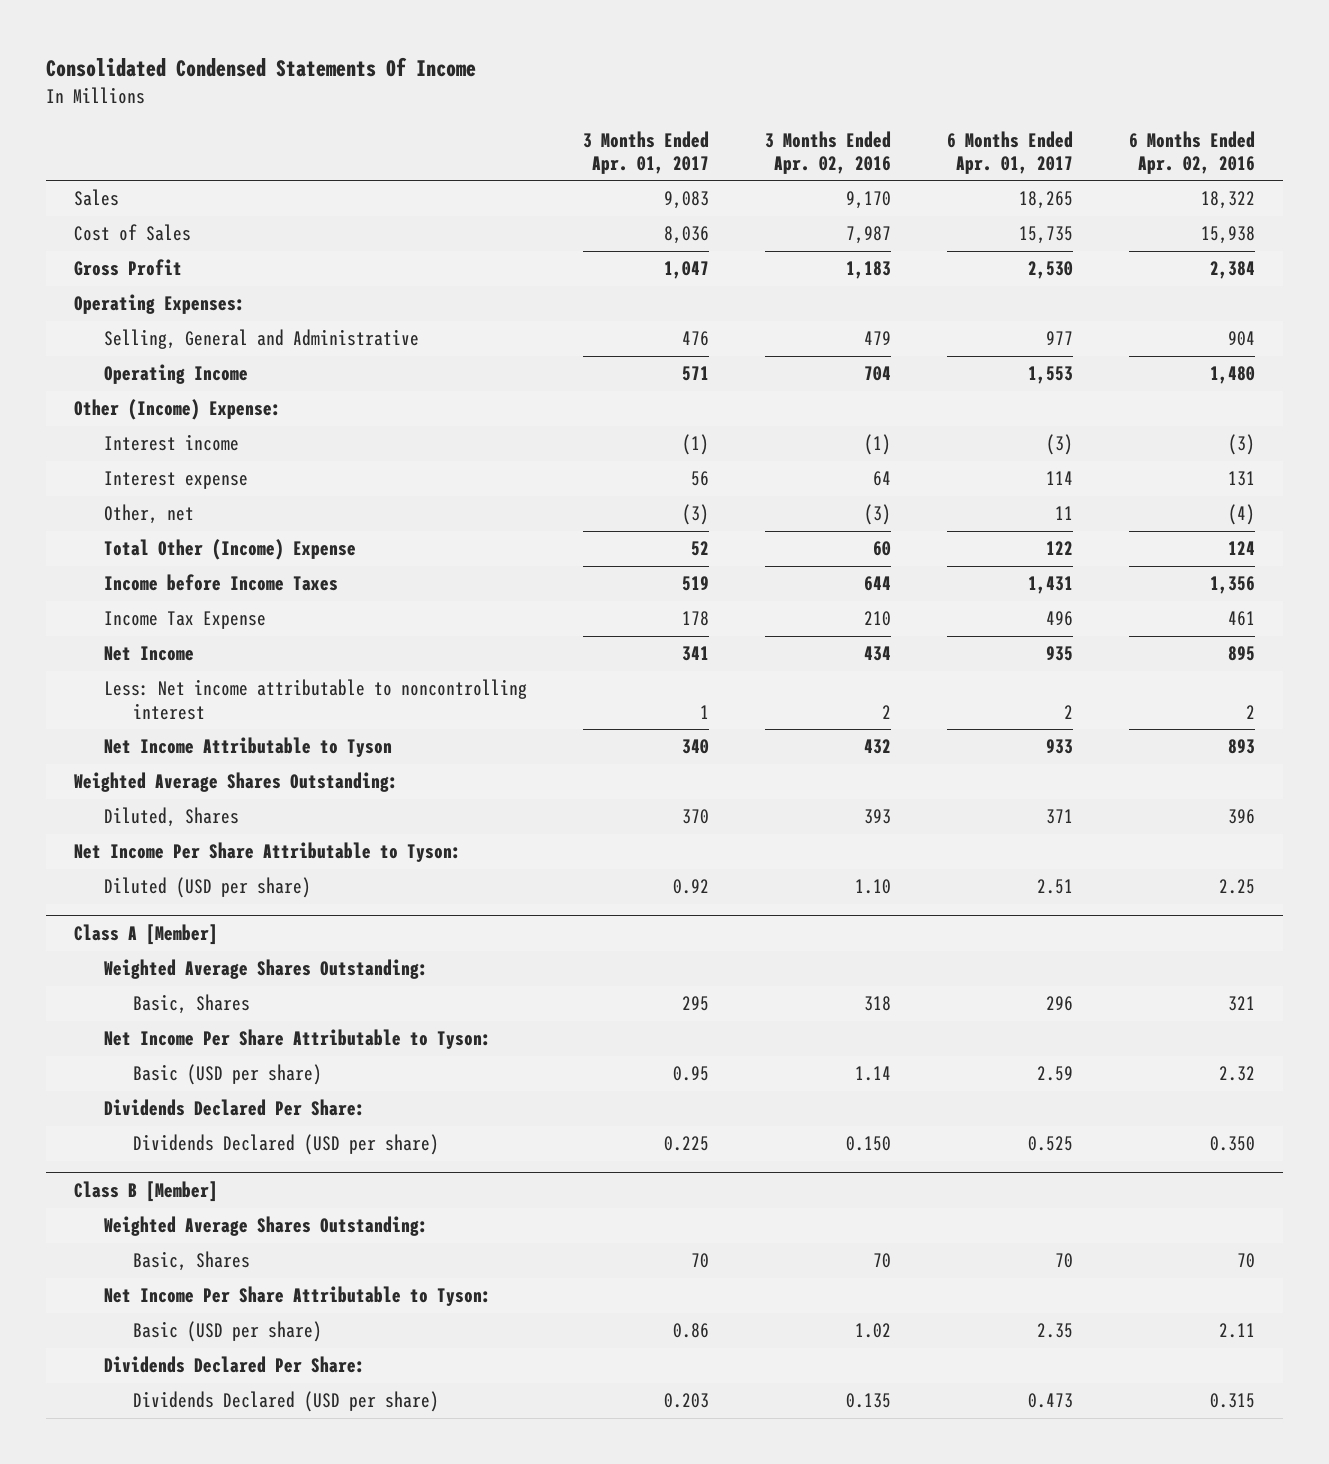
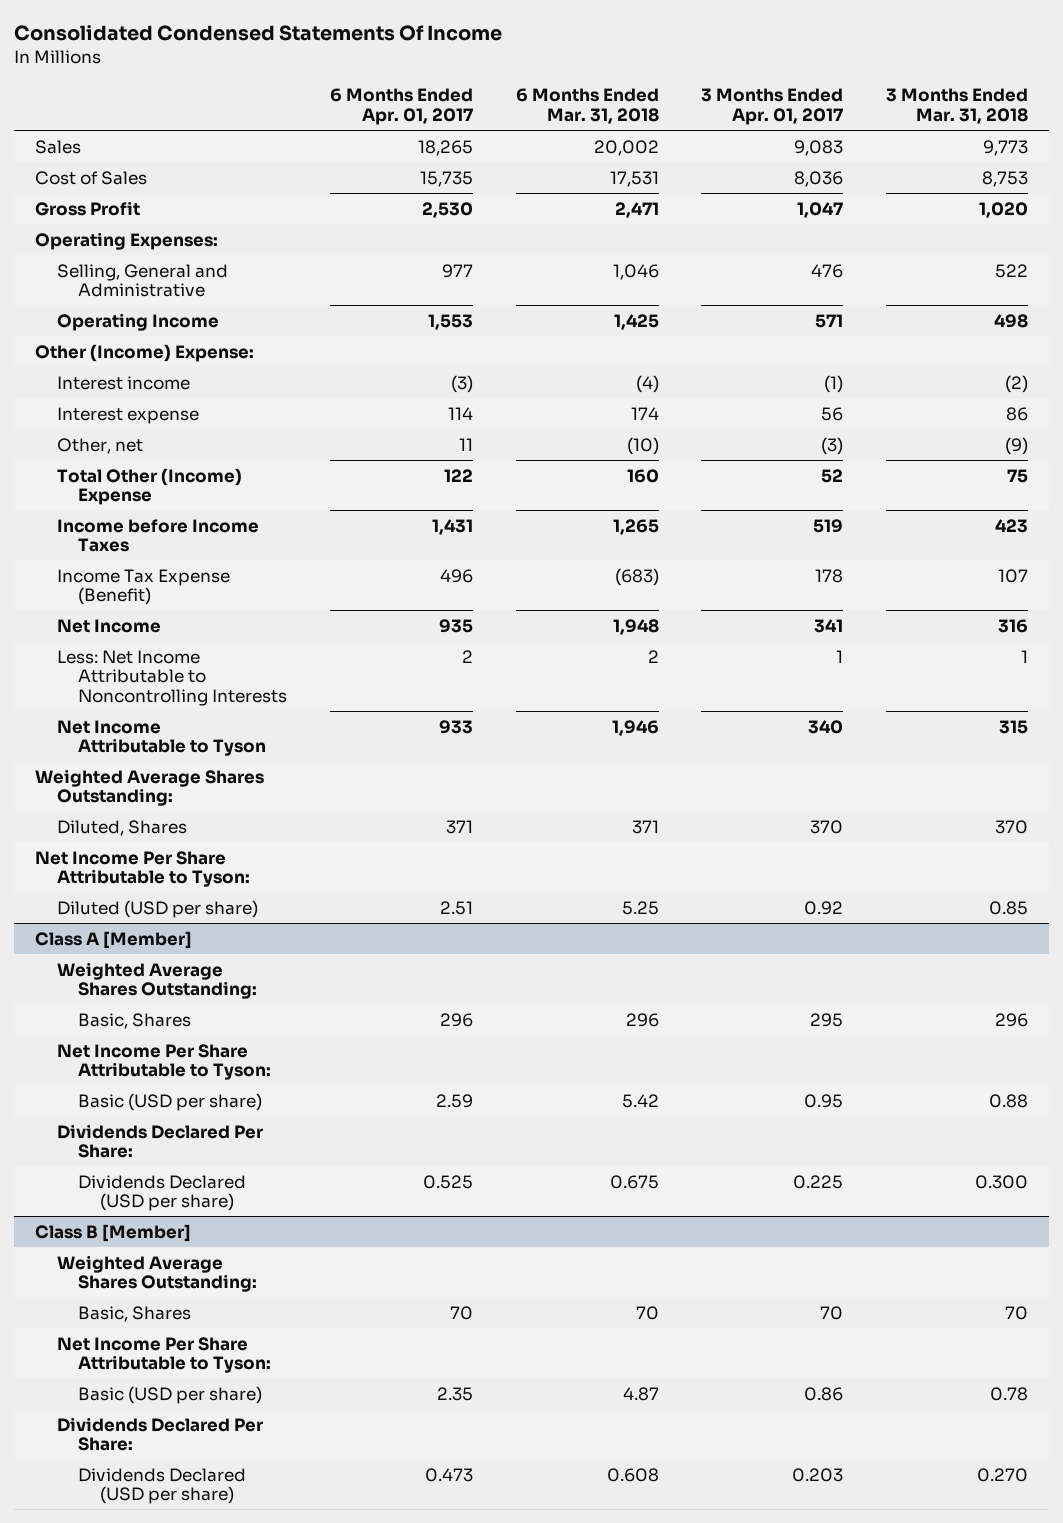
[764,130,891,174] 3 Months Ended Apr. 02, 2016 -> none
[1129,130,1256,174] 6 Months Ended Apr. 02, 2016 -> none
none -> [515,88,659,124] 6 Months Ended Mar. 31, 2018
none -> [886,88,1029,124] 3 Months Ended Mar. 31, 2018
[103,611,266,630] Income Tax Expense -> [56,568,230,606] Income Tax Expense (Benefit)
[103,679,527,720] Less: Net income attributable to noncontrolling interest -> [56,649,288,706] Less: Net Income Attributable to Noncontrolling Interests

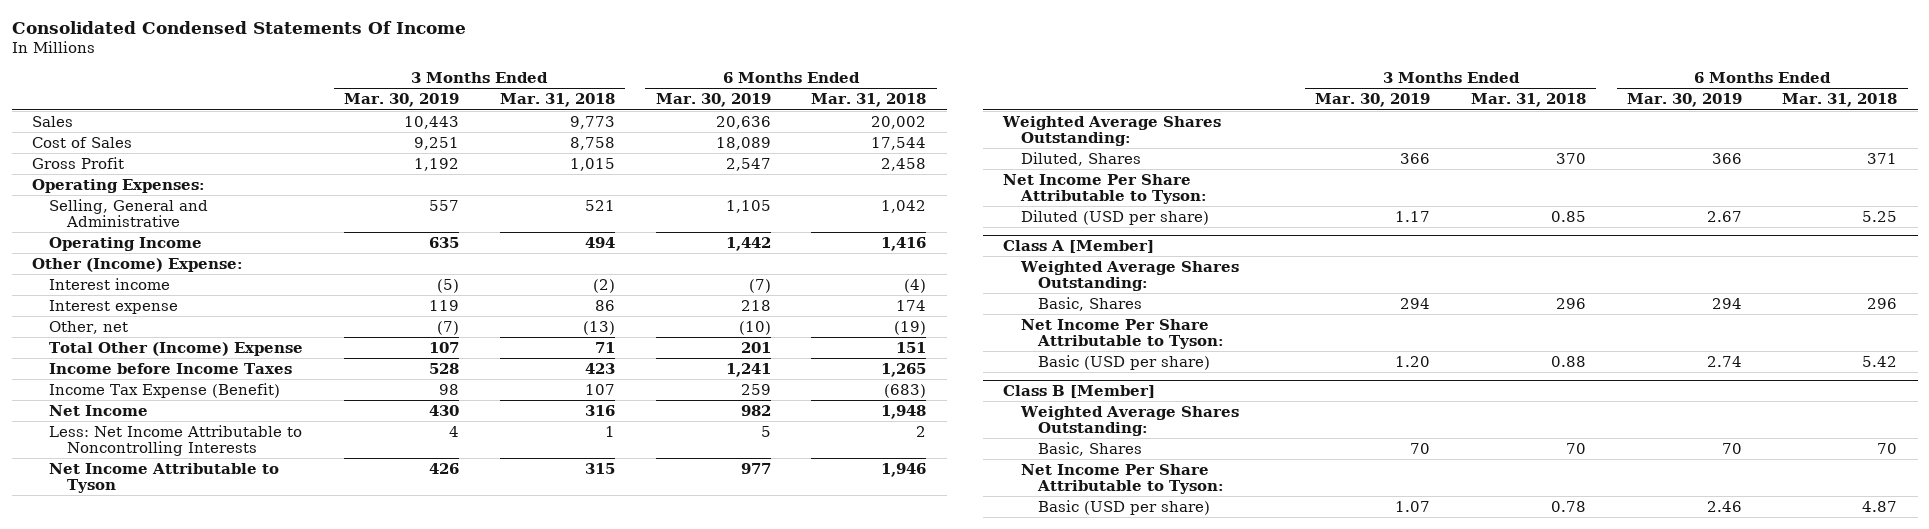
[329,88,473,125] 6 Months Ended Apr. 01, 2017 -> none
[701,88,844,125] 3 Months Ended Apr. 01, 2017 -> none
none -> [344,93,460,108] Mar. 30, 2019
none -> [655,93,771,108] Mar. 30, 2019
[609,170,659,187] 17,531 -> [871,136,927,150] 17,544
[982,170,1029,187] 8,753 -> [569,136,615,150] 8,758
[614,201,659,218] 2,471 -> [881,157,927,171] 2,458
[979,201,1029,218] 1,020 -> [569,157,615,171] 1,015
[612,263,659,280] 1,046 -> [881,199,927,213] 1,042
[995,263,1029,278] 522 -> [584,199,615,211] 521
[613,313,659,330] 1,425 -> [881,236,927,251] 1,416
[994,313,1029,328] 498 -> [584,236,615,248] 494
[626,436,659,455] (10) -> [894,320,927,335] (19)
[1005,436,1029,455] (9) -> [582,320,615,335] (13)
[626,468,659,483] 160 -> [896,341,927,353] 151
[1007,468,1029,483] 75 -> [594,341,615,353] 71
[56,1123,263,1159] Dividends Declared Per Share: -> none
[78,1174,247,1212] Dividends Declared (USD per share) -> none
[56,1416,263,1452] Dividends Declared Per Share: -> none
[78,1467,247,1505] Dividends Declared (USD per share) -> none

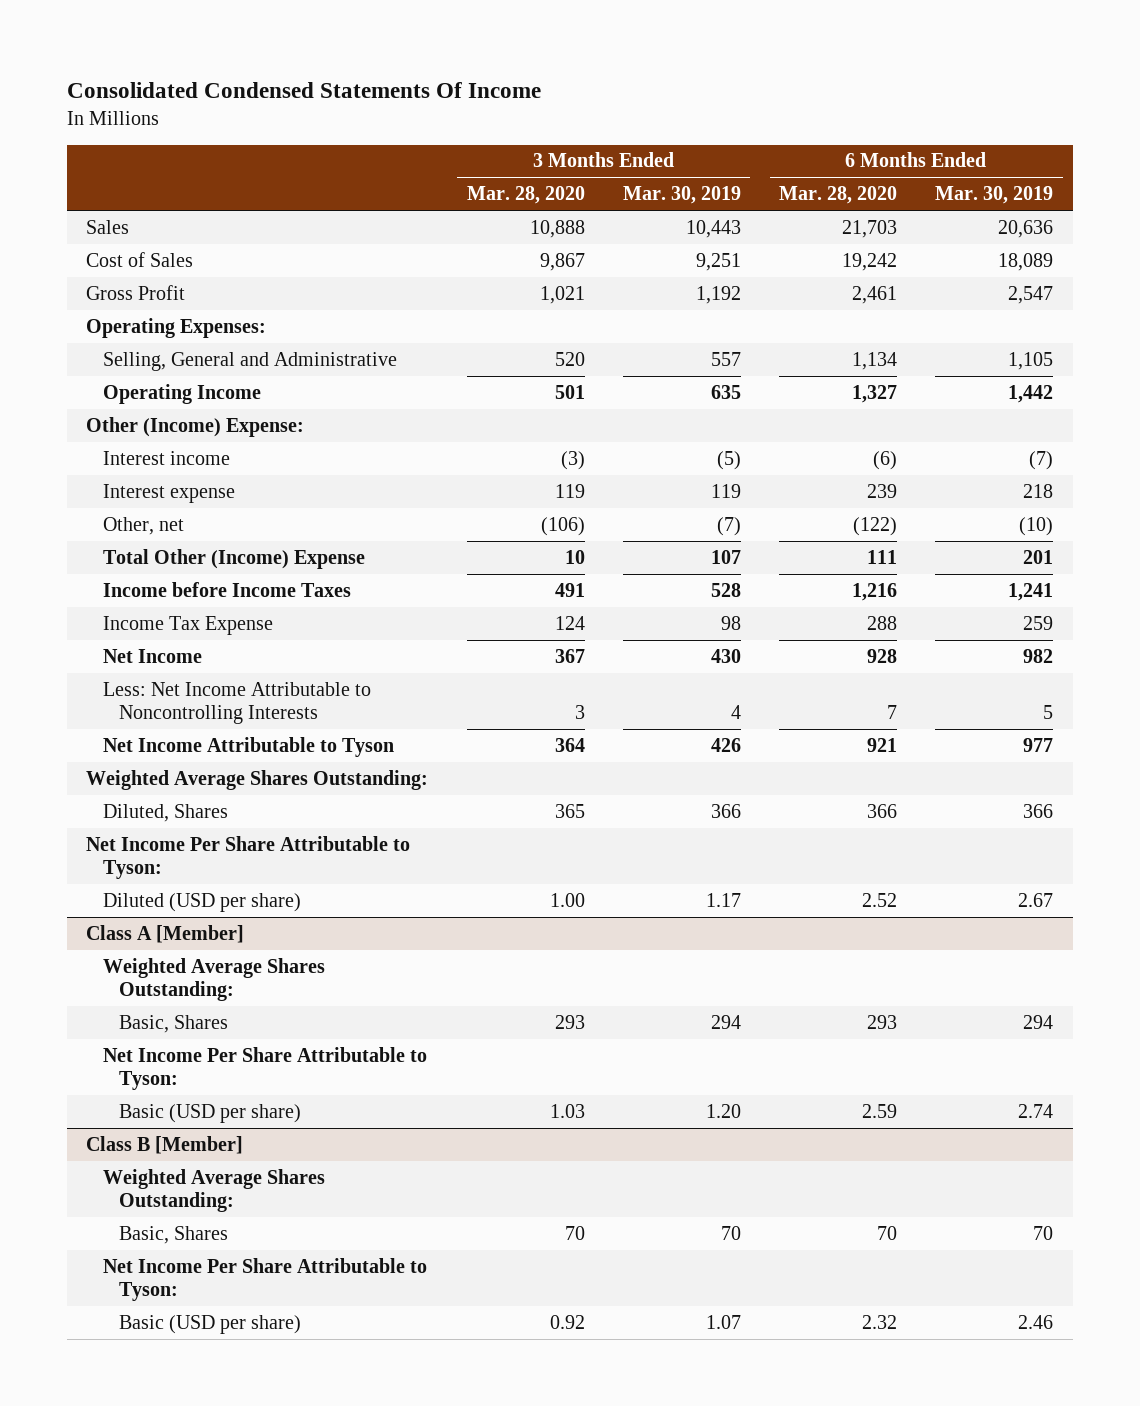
[499,93,615,108] Mar. 31, 2018 -> none
[811,93,927,108] Mar. 31, 2018 -> none
none -> [466,186,585,205] Mar. 28, 2020
none -> [779,186,898,205] Mar. 28, 2020
[49,382,281,398] Income Tax Expense (Benefit) -> [102,615,273,635] Income Tax Expense

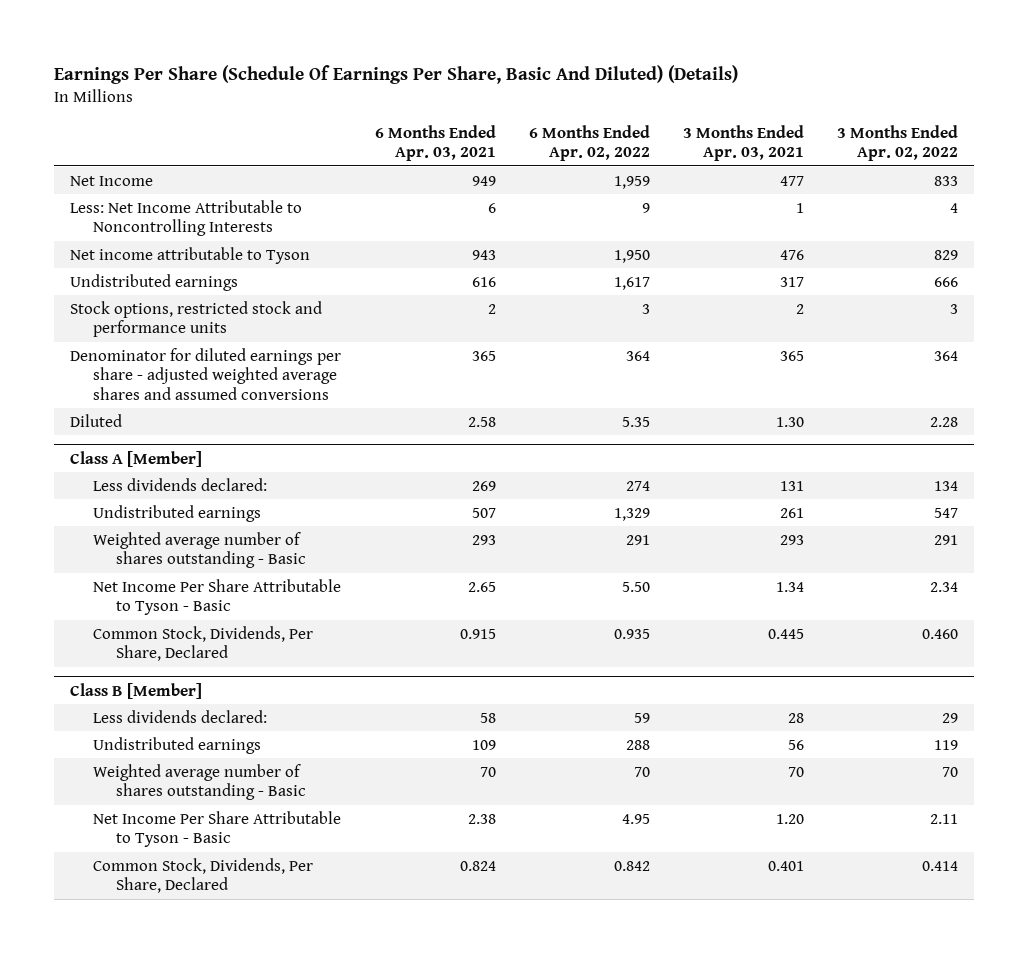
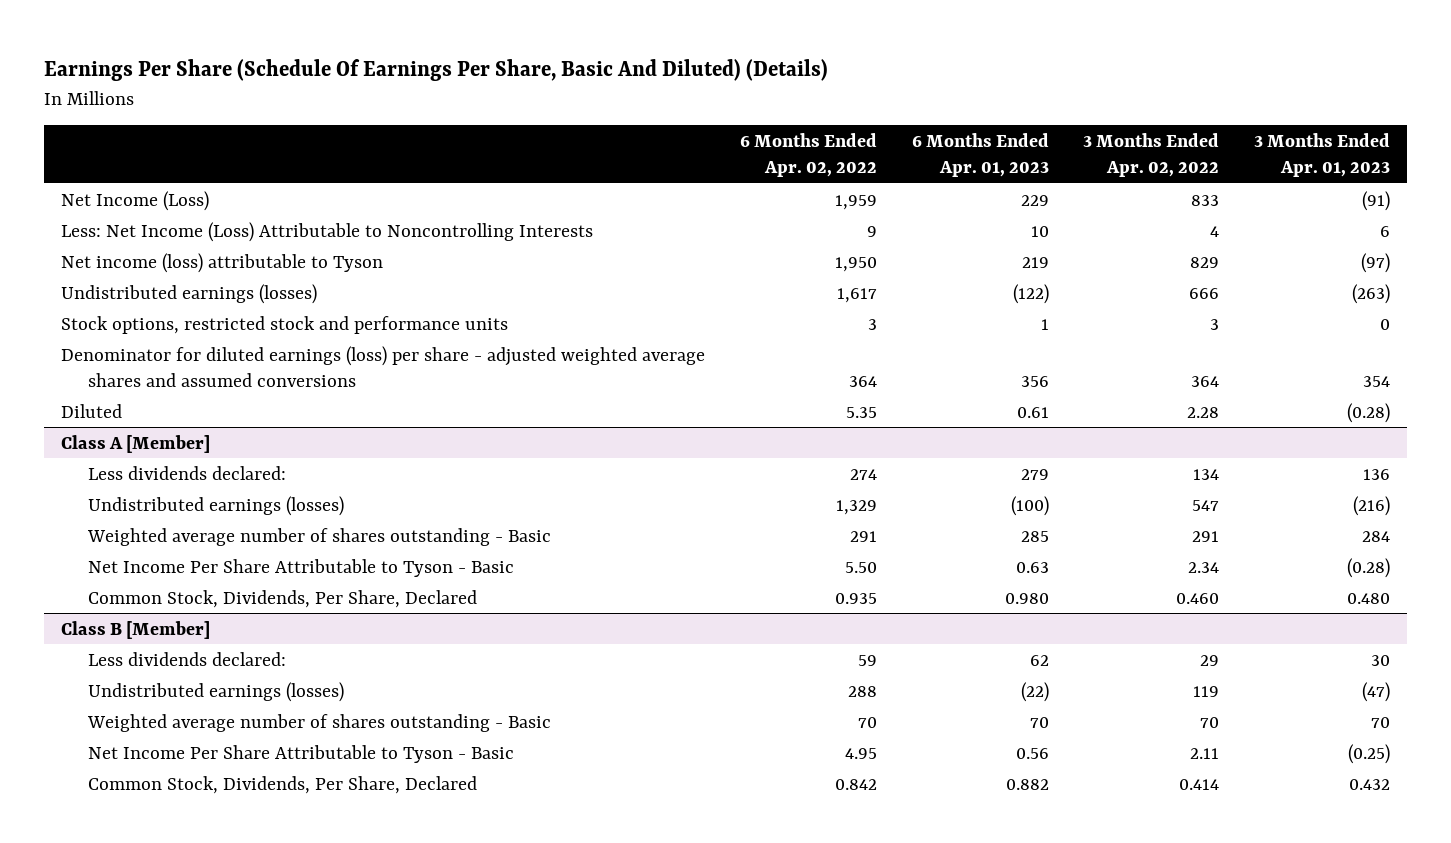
[374,124,496,162] 6 Months Ended Apr. 03, 2021 -> none
[682,124,804,162] 3 Months Ended Apr. 03, 2021 -> none
none -> [911,132,1049,178] 6 Months Ended Apr. 01, 2023
none -> [1253,132,1390,178] 3 Months Ended Apr. 01, 2023
[70,175,154,186] Net Income -> [61,190,210,211] Net Income (Loss)
[70,199,303,237] Less: Net Income Attributable to Noncontrolling Interests -> [61,221,594,242] Less: Net Income (Loss) Attributable to Noncontrolling Interests
[70,246,311,264] Net income attributable to Tyson -> [61,252,384,273] Net income (loss) attributable to Tyson
[70,273,239,291] Undistributed earnings -> [61,283,318,304] Undistributed earnings (losses)
[70,347,342,400] Denominator for diluted earnings per share - adjusted weighted average shares and assumed conversions -> [61,345,706,387] Denominator for diluted earnings (loss) per share - adjusted weighted average shares and assumed conversions
[93,504,262,522] Undistributed earnings -> [88,495,345,516] Undistributed earnings (losses)
[93,736,262,754] Undistributed earnings -> [88,681,345,702] Undistributed earnings (losses)

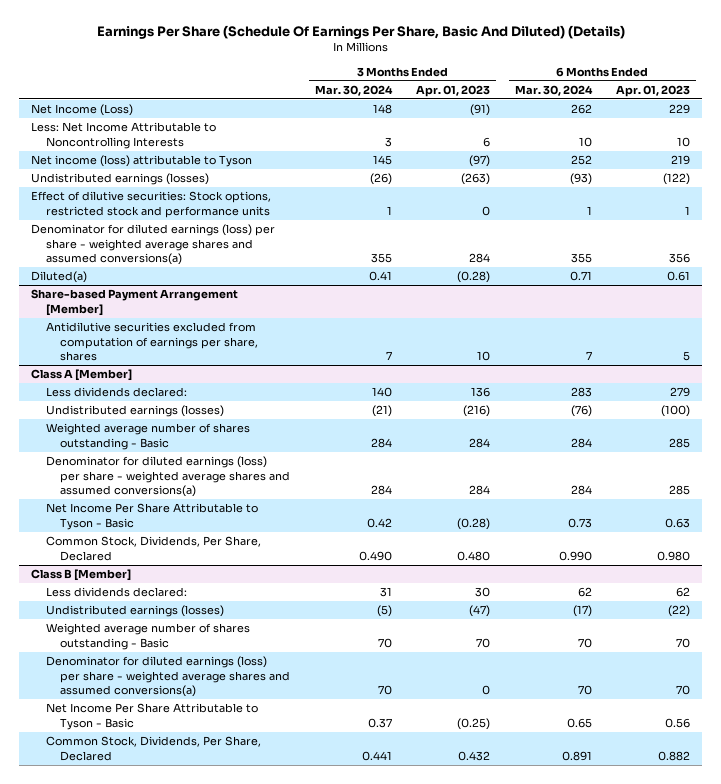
[739,132,877,178] 6 Months Ended Apr. 02, 2022 -> none
[1083,132,1220,178] 3 Months Ended Apr. 02, 2022 -> none
none -> [314,84,393,96] Mar. 30, 2024
none -> [514,84,593,96] Mar. 30, 2024
[61,221,594,242] Less: Net Income (Loss) Attributable to Noncontrolling Interests -> [31,122,217,149] Less: Net Income Attributable to Noncontrolling Interests
[61,315,509,334] Stock options, restricted stock and performance units -> [31,191,272,218] Effect of dilutive securities: Stock options, restricted stock and performance units
[61,345,706,387] Denominator for diluted earnings (loss) per share - adjusted weighted average shares and assumed conversions -> [31,224,276,265] Denominator for diluted earnings (loss) per share - weighted average shares and assumed conversions(a)
[1362,375,1390,387] 354 -> [469,252,491,263] 284
[61,403,123,418] Diluted -> [31,271,88,284] Diluted(a)
none -> [31,289,239,316] Share-based Payment Arrangement [Member]
none -> [45,322,259,361] Antidilutive securities excluded from computation of earnings per share, shares
none -> [45,456,291,497] Denominator for diluted earnings (loss) per share - weighted average shares and assumed conversions(a)
none -> [45,656,291,697] Denominator for diluted earnings (loss) per share - weighted average shares and assumed conversions(a)

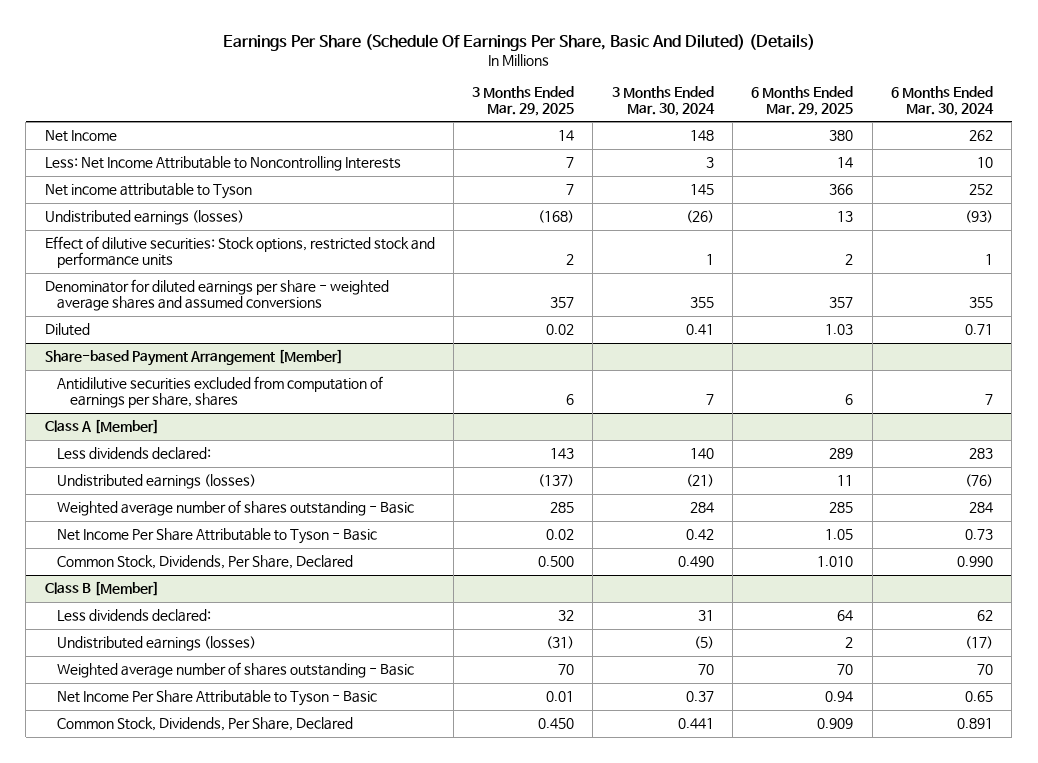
[416,84,491,97] Apr. 01, 2023 -> none
[615,84,690,97] Apr. 01, 2023 -> none
none -> [472,85,575,116] 3 Months Ended Mar. 29, 2025
none -> [751,85,854,116] 6 Months Ended Mar. 29, 2025
[31,104,134,117] Net Income (Loss) -> [44,130,117,143] Net Income
[31,155,253,168] Net income (loss) attributable to Tyson -> [44,183,252,200] Net income attributable to Tyson
[31,224,276,265] Denominator for diluted earnings (loss) per share - weighted average shares and assumed conversions(a) -> [44,279,389,312] Denominator for diluted earnings per share - weighted average shares and assumed conversions
[31,271,88,284] Diluted(a) -> [44,323,90,337] Diluted
[45,456,291,497] Denominator for diluted earnings (loss) per share - weighted average shares and assumed conversions(a) -> none
[45,656,291,697] Denominator for diluted earnings (loss) per share - weighted average shares and assumed conversions(a) -> none

